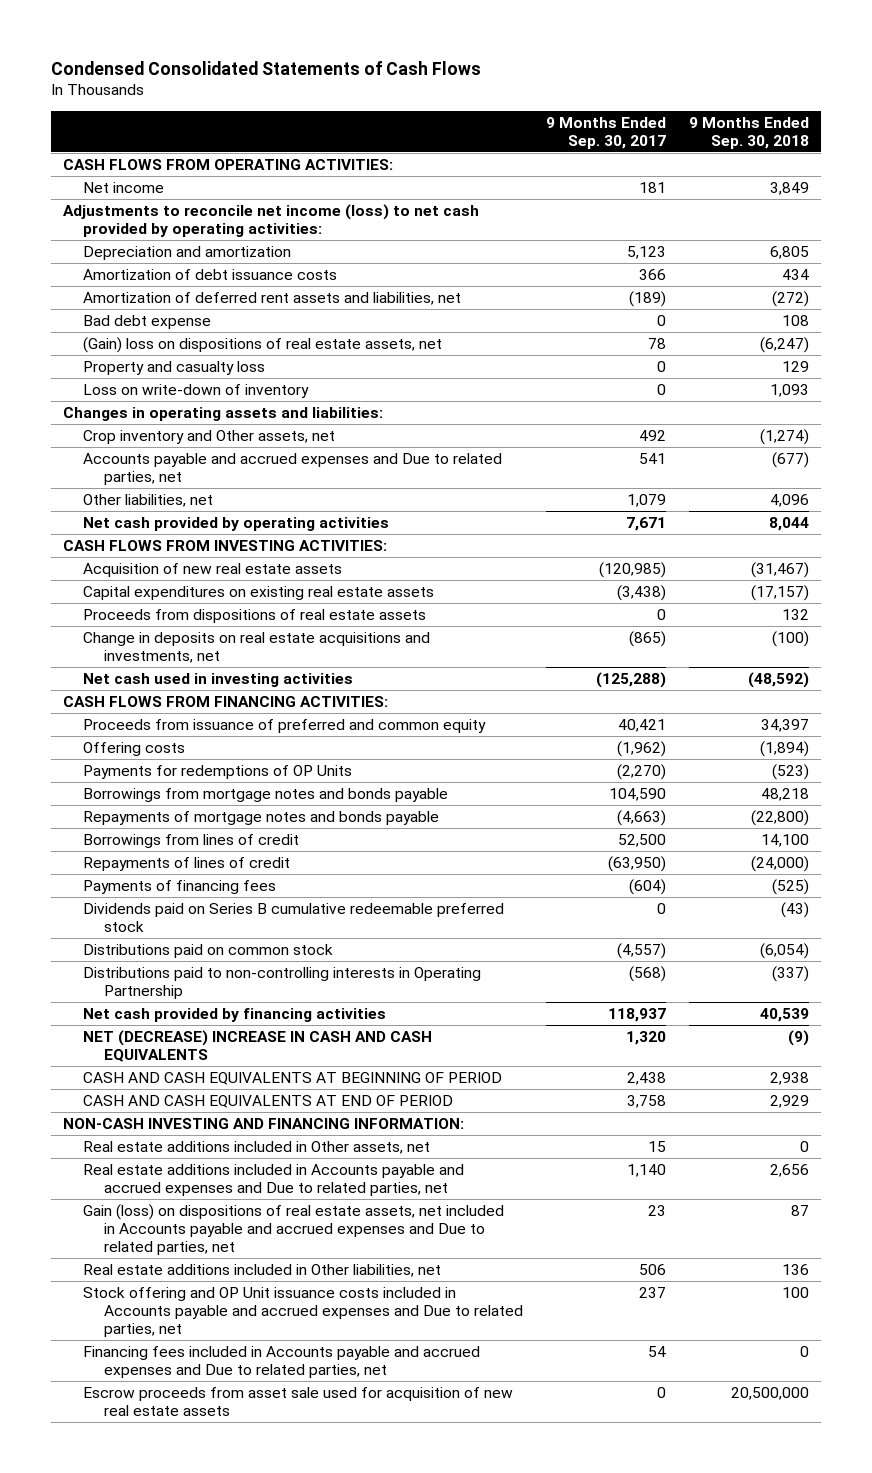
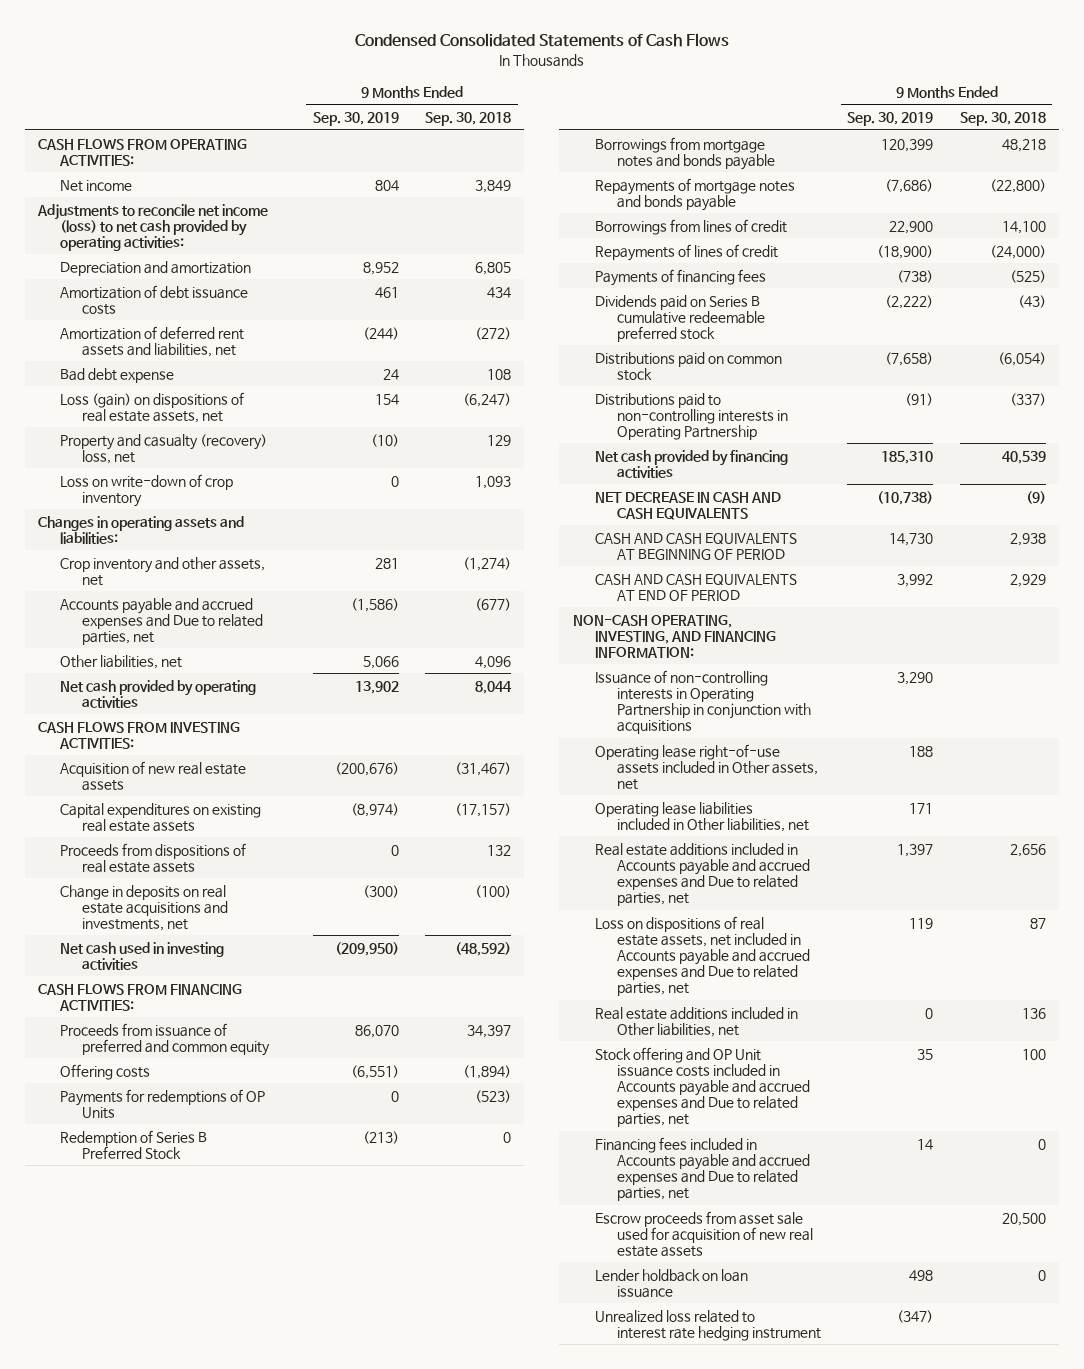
[545,116,666,149] 9 Months Ended Sep. 30, 2017 -> none
none -> [312,112,399,127] Sep. 30, 2019
[83,336,443,353] (Gain) loss on dispositions of real estate assets, net -> [60,391,245,423] Loss (gain) on dispositions of real estate assets, net
[83,360,266,375] Property and casualty loss -> [60,433,268,464] Property and casualty (recovery) loss, net
[83,383,310,398] Loss on write-down of inventory -> [60,473,234,507] Loss on write-down of crop inventory
[83,429,336,444] Crop inventory and Other assets, net -> [60,556,266,586] Crop inventory and other assets, net
none -> [60,1129,208,1160] Redemption of Series B Preferred Stock
[83,1029,433,1062] NET (DECREASE) INCREASE IN CASH AND CASH EQUIVALENTS -> [594,491,781,520] NET DECREASE IN CASH AND CASH EQUIVALENTS
[83,1140,431,1154] Real estate additions included in Other assets, net -> none
[62,1117,464,1129] NON-CASH INVESTING AND FINANCING INFORMATION: -> [572,614,776,658] NON-CASH OPERATING, INVESTING, AND FINANCING INFORMATION:
none -> [594,669,811,734] Issuance of non-controlling interests in Operating Partnership in conjunction with acquisitions
none -> [594,743,818,790] Operating lease right-of-use assets included in Other assets, net
none -> [594,801,809,832] Operating lease liabilities included in Other liabilities, net
[83,1203,505,1255] Gain (loss) on dispositions of real estate assets, net included in Accounts payable and accrued expenses and Due to related parties, net -> [594,915,810,997] Loss on dispositions of real estate assets, net included in Accounts payable and accrued expenses and Due to related parties, net
[731,1386,810,1400] 20,500,000 -> [1001,1212,1046,1226] 20,500
none -> [594,1268,748,1298] Lender holdback on loan issuance
none -> [594,1309,821,1341] Unrealized loss related to interest rate hedging instrument

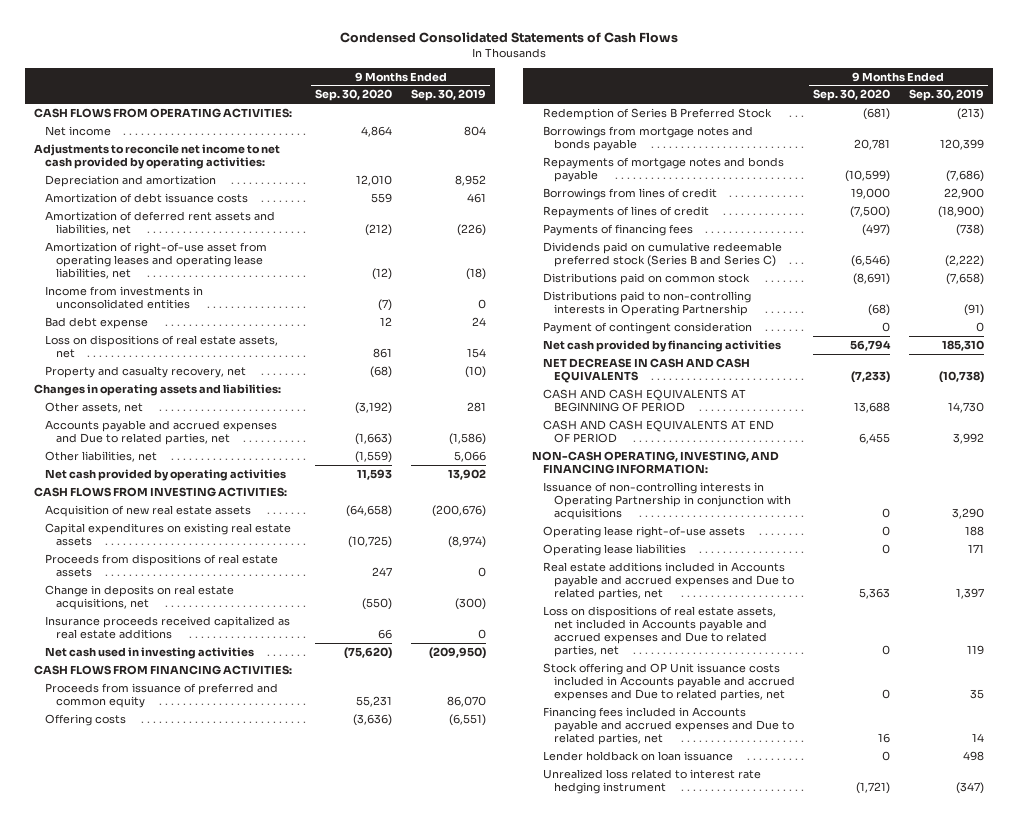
[425,112,512,127] Sep. 30, 2018 -> none
none -> [315,89,393,102] Sep. 30, 2020
[36,203,268,251] Adjustments to reconcile net income (loss) to net cash provided by operating activities: -> [33,143,280,169] Adjustments to reconcile net income to net cash provided by operating activities:
[362,326,399,340] (244) -> [456,223,486,236] (226)
none -> [44,241,267,279] Amortization of right-of-use asset from operating leases and operating lease liabilities, net
none -> [44,285,203,309] Income from investments in unconsolidated entities
[60,473,234,507] Loss on write-down of crop inventory -> none
[60,391,245,423] Loss (gain) on dispositions of real estate assets, net -> [44,334,278,358] Loss on dispositions of real estate assets, net
[60,433,268,464] Property and casualty (recovery) loss, net -> [44,365,246,378] Property and casualty recovery, net
[60,556,266,586] Crop inventory and other assets, net -> [44,401,143,413] Other assets, net
[60,884,229,931] Change in deposits on real estate acquisitions and investments, net -> [44,584,234,610] Change in deposits on real estate acquisitions, net
none -> [44,615,290,639] Insurance proceeds received capitalized as real estate additions
[60,1088,266,1119] Payments for redemptions of OP Units -> none
[594,294,765,342] Dividends paid on Series B cumulative redeemable preferred stock -> [542,241,782,267] Dividends paid on cumulative redeemable preferred stock (Series B and Series C)
none -> [542,321,752,334] Payment of contingent consideration
[594,743,818,790] Operating lease right-of-use assets included in Other assets, net -> [542,525,745,538] Operating lease right-of-use assets
[594,801,809,832] Operating lease liabilities included in Other liabilities, net -> [542,543,686,556] Operating lease liabilities
[594,1006,798,1037] Real estate additions included in Other liabilities, net -> none
[594,1210,813,1257] Escrow proceeds from asset sale used for acquisition of new real estate assets -> none

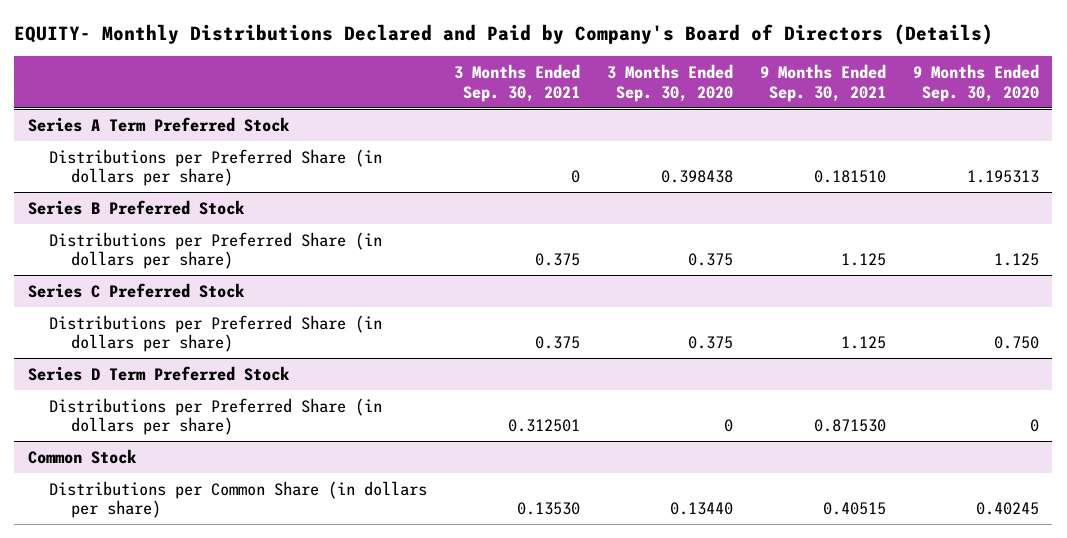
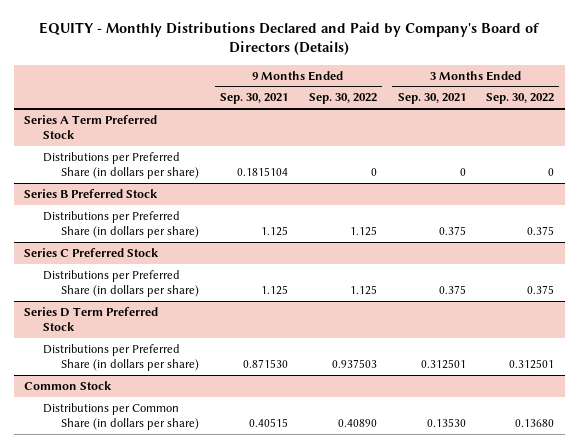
[14,23,994,45] EQUITY- Monthly Distributions Declared and Paid by Company's Board of Directors (Details) -> [39,21,541,56] EQUITY - Monthly Distributions Declared and Paid by Company's Board of Directors (Details)
[607,64,734,102] 3 Months Ended Sep. 30, 2020 -> none
[912,64,1039,102] 9 Months Ended Sep. 30, 2020 -> none
none -> [308,93,377,105] Sep. 30, 2022
none -> [486,93,555,105] Sep. 30, 2022
[813,170,886,184] 0.181510 -> [237,166,289,176] 0.1815104

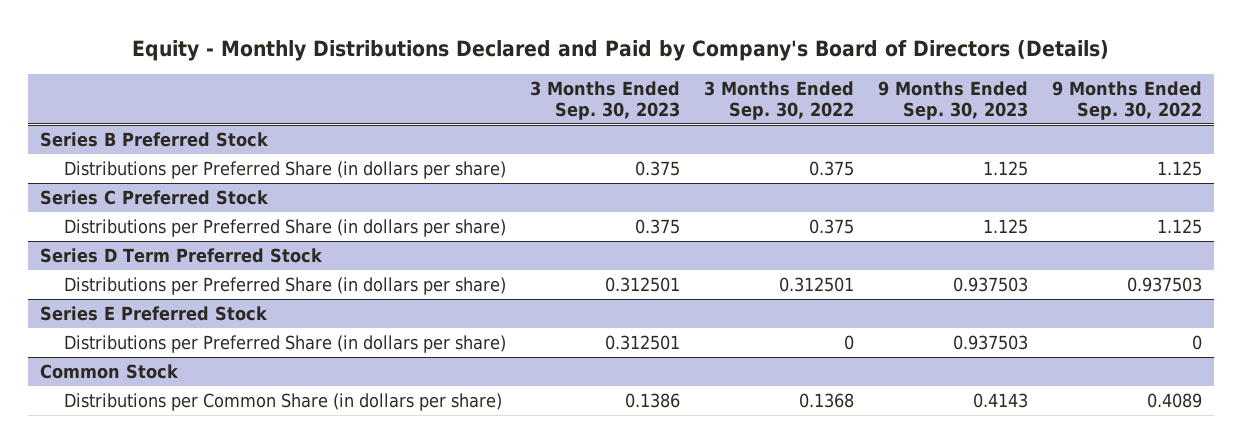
[39,21,541,56] EQUITY - Monthly Distributions Declared and Paid by Company's Board of Directors (Details) -> [131,39,1109,61] Equity - Monthly Distributions Declared and Paid by Company's Board of Directors (Details)
[220,93,289,105] Sep. 30, 2021 -> none
[397,93,466,105] Sep. 30, 2021 -> none
none -> [529,81,680,121] 3 Months Ended Sep. 30, 2023
none -> [877,81,1028,121] 9 Months Ended Sep. 30, 2023
[24,114,158,139] Series A Term Preferred Stock -> none
[42,151,200,179] Distributions per Preferred Share (in dollars per share) -> none
none -> [40,306,269,322] Series E Preferred Stock
none -> [63,335,506,354] Distributions per Preferred Share (in dollars per share)
[337,418,377,427] 0.40890 -> [1146,393,1202,409] 0.4089
[515,418,555,427] 0.13680 -> [798,393,854,409] 0.1368

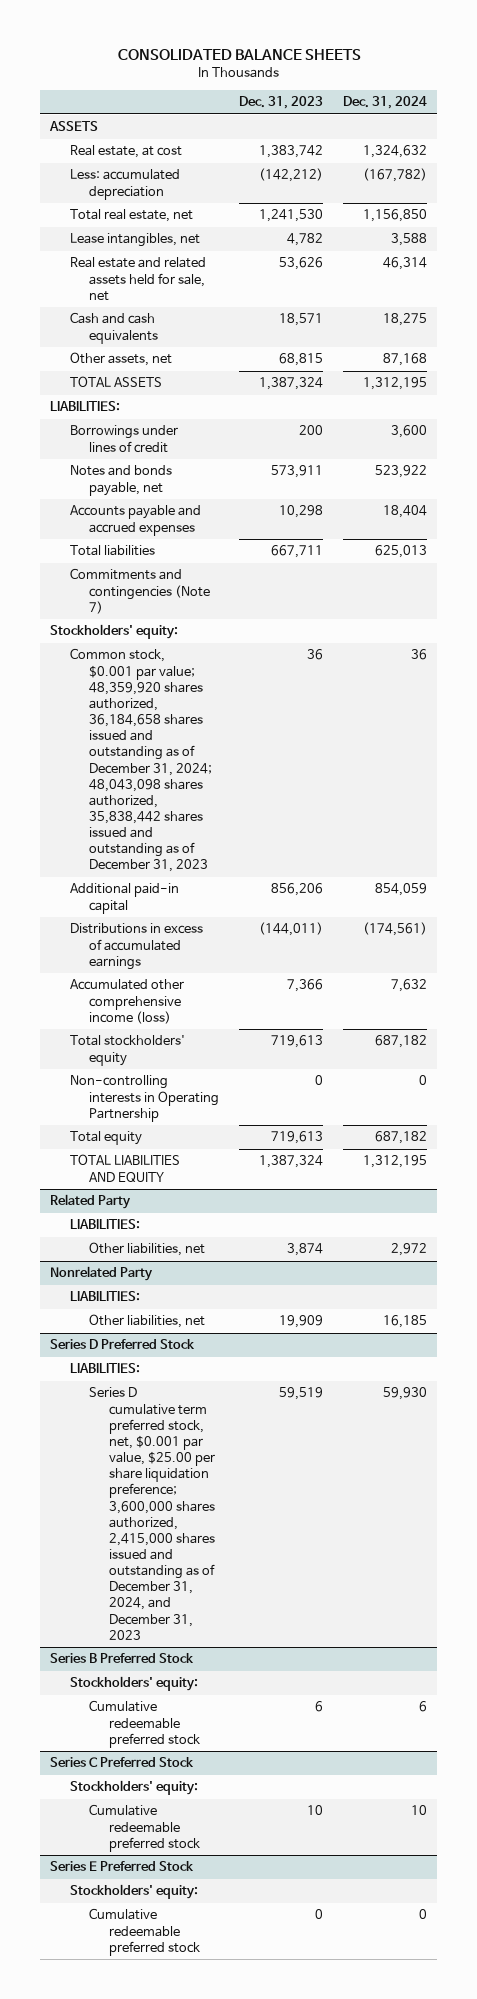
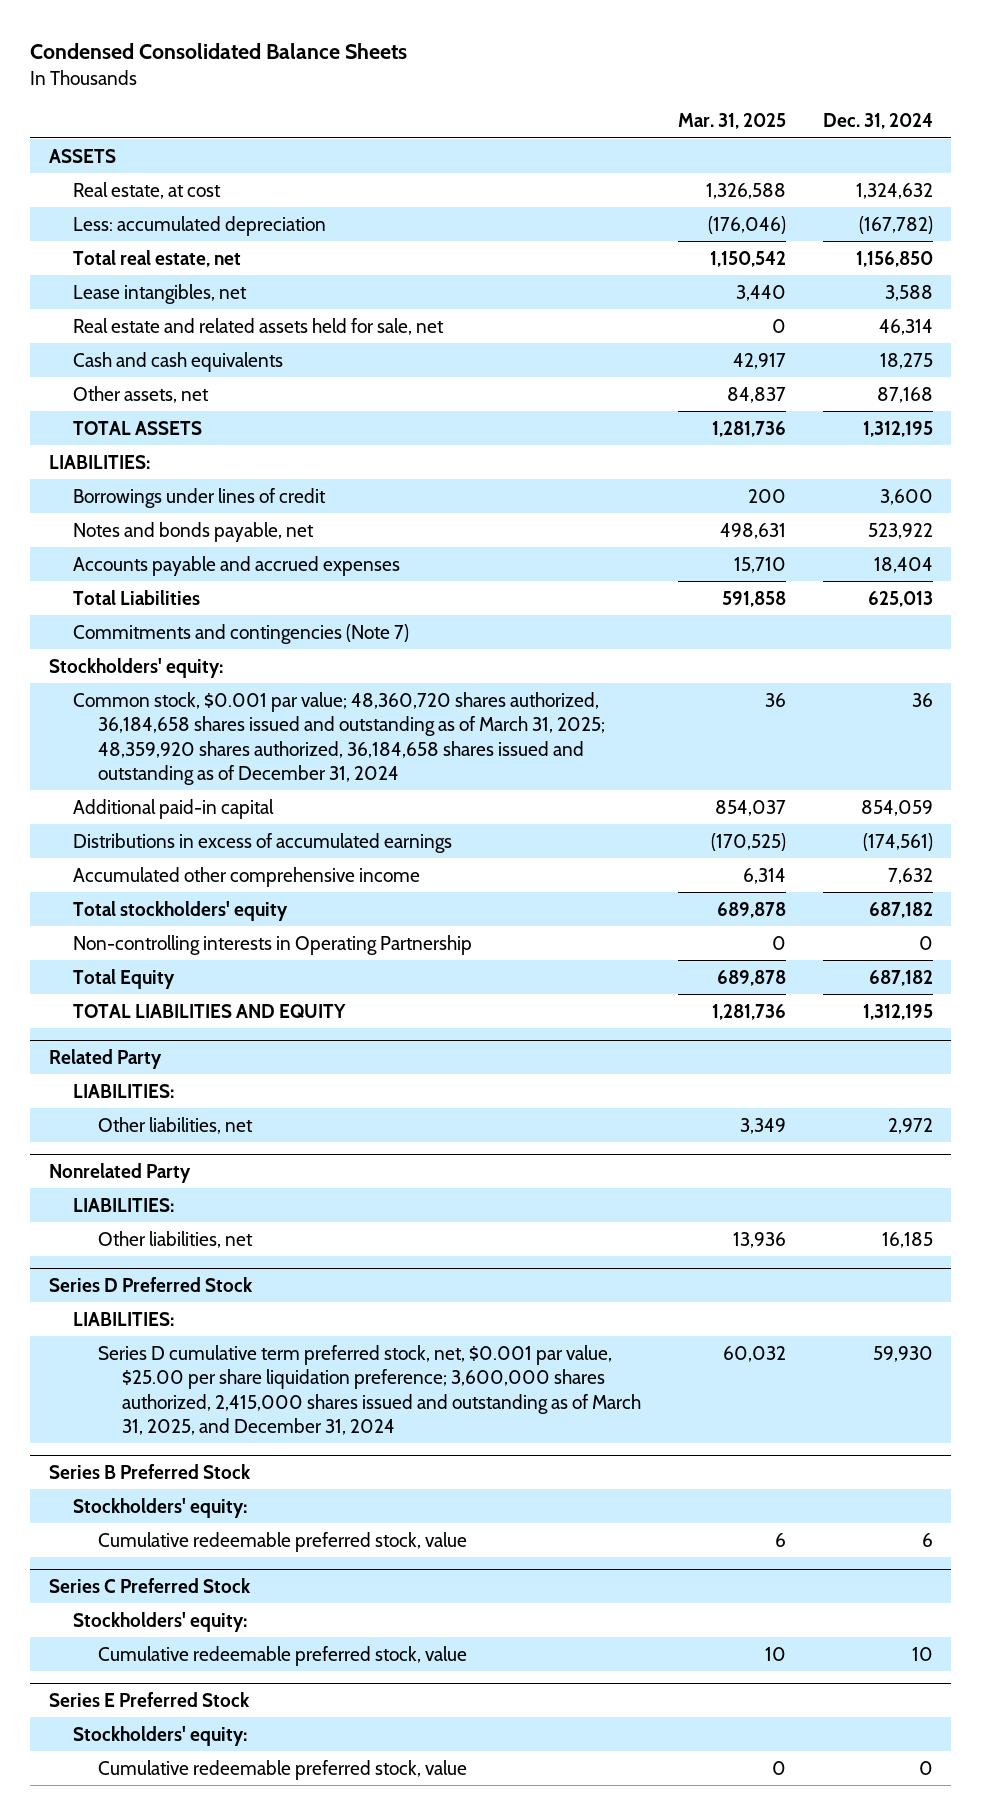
[117,49,361,61] CONSOLIDATED BALANCE SHEETS -> [30,43,408,60] Condensed Consolidated Balance Sheets
[239,96,324,110] Dec. 31, 2023 -> none
none -> [678,113,787,130] Mar. 31, 2025
[69,545,155,557] Total liabilities -> [73,589,201,605] Total Liabilities
[69,648,213,873] Common stock, $0.001 par value; 48,359,920 shares authorized, 36,184,658 shares issued and outstanding as of December 31, 2024; 48,043,098 shares authorized, 35,838,442 shares issued and outstanding as of December 31, 2023 -> [73,691,605,786] Common stock, $0.001 par value; 48,360,720 shares authorized, 36,184,658 shares issued and outstanding as of March 31, 2025; 48,359,920 shares authorized, 36,184,658 shares issued and outstanding as of December 31, 2024
[69,979,184,1024] Accumulated other comprehensive income (loss) -> [73,866,421,887] Accumulated other comprehensive income
[69,1131,142,1146] Total equity -> [73,968,176,989] Total Equity
[89,1387,216,1640] Series D cumulative term preferred stock, net, $0.001 par value, $25.00 per share liquidation preference; 3,600,000 shares authorized, 2,415,000 shares issued and outstanding as of December 31, 2024, and December 31, 2023 -> [97,1344,642,1436] Series D cumulative term preferred stock, net, $0.001 par value, $25.00 per share liquidation preference; 3,600,000 shares authorized, 2,415,000 shares issued and outstanding as of March 31, 2025, and December 31, 2024
[89,1700,201,1748] Cumulative redeemable preferred stock -> [97,1531,467,1552] Cumulative redeemable preferred stock, value
[89,1804,201,1852] Cumulative redeemable preferred stock -> [97,1645,467,1666] Cumulative redeemable preferred stock, value
[89,1908,201,1956] Cumulative redeemable preferred stock -> [97,1759,467,1780] Cumulative redeemable preferred stock, value

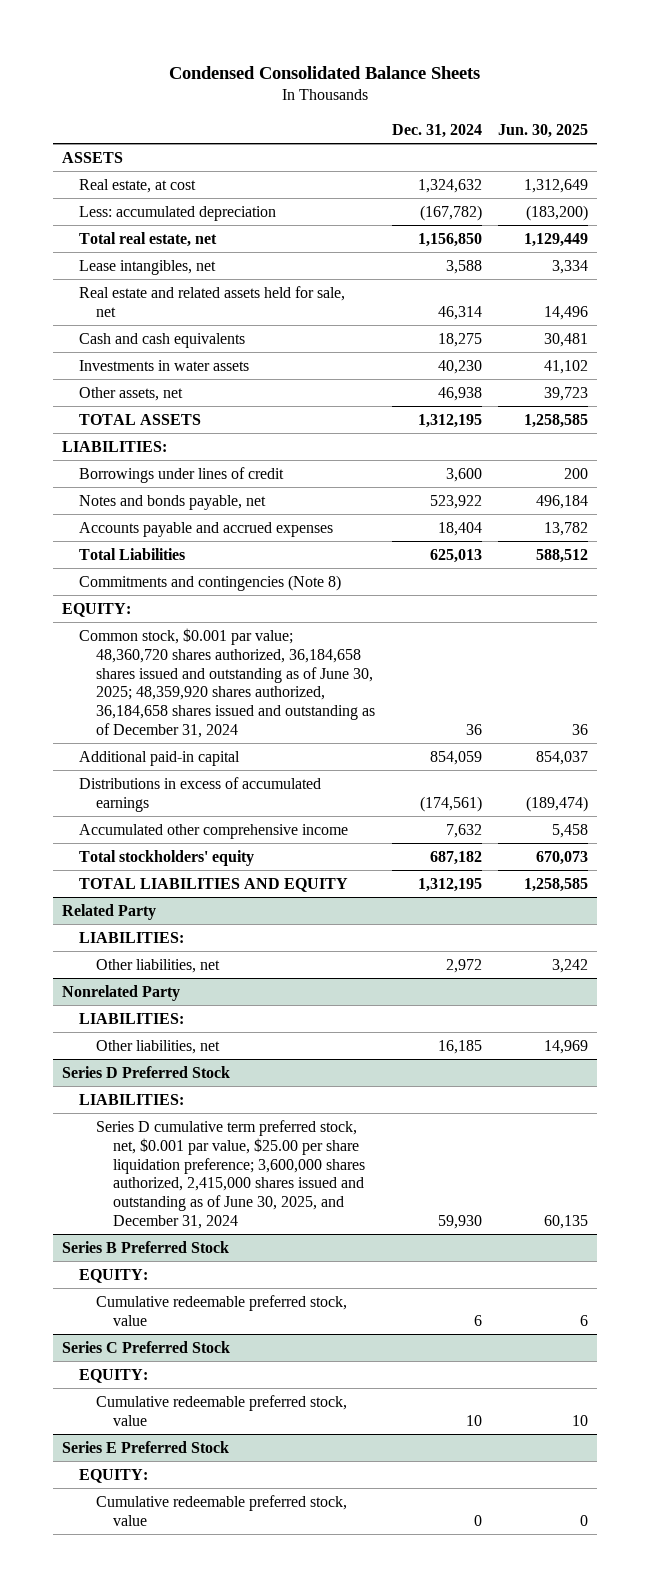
[678,113,787,130] Mar. 31, 2025 -> none
none -> [498,124,589,139] Jun. 30, 2025
none -> [78,359,249,371] Investments in water assets
[877,386,934,403] 87,168 -> [437,386,482,401] 46,938
[73,623,410,644] Commitments and contingencies (Note 7) -> [78,574,341,591] Commitments and contingencies (Note 8)
[48,657,223,678] Stockholders' equity: -> [61,602,131,617] EQUITY:
[73,691,605,786] Common stock, $0.001 par value; 48,360,720 shares authorized, 36,184,658 shares issued and outstanding as of March 31, 2025; 48,359,920 shares authorized, 36,184,658 shares issued and outstanding as of December 31, 2024 -> [78,627,376,739] Common stock, $0.001 par value; 48,360,720 shares authorized, 36,184,658 shares issued and outstanding as of June 30, 2025; 48,359,920 shares authorized, 36,184,658 shares issued and outstanding as of December 31, 2024
[73,934,473,955] Non-controlling interests in Operating Partnership -> none
[73,968,176,989] Total Equity -> none
[97,1344,642,1436] Series D cumulative term preferred stock, net, $0.001 par value, $25.00 per share liquidation preference; 3,600,000 shares authorized, 2,415,000 shares issued and outstanding as of March 31, 2025, and December 31, 2024 -> [96,1119,366,1230] Series D cumulative term preferred stock, net, $0.001 par value, $25.00 per share liquidation preference; 3,600,000 shares authorized, 2,415,000 shares issued and outstanding as of June 30, 2025, and December 31, 2024
[73,1497,248,1518] Stockholders' equity: -> [78,1268,148,1283] EQUITY:
[73,1611,248,1632] Stockholders' equity: -> [78,1368,148,1383] EQUITY:
[73,1725,248,1746] Stockholders' equity: -> [78,1468,148,1483] EQUITY:

